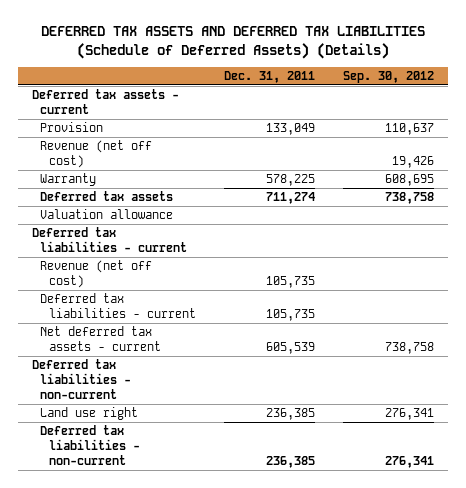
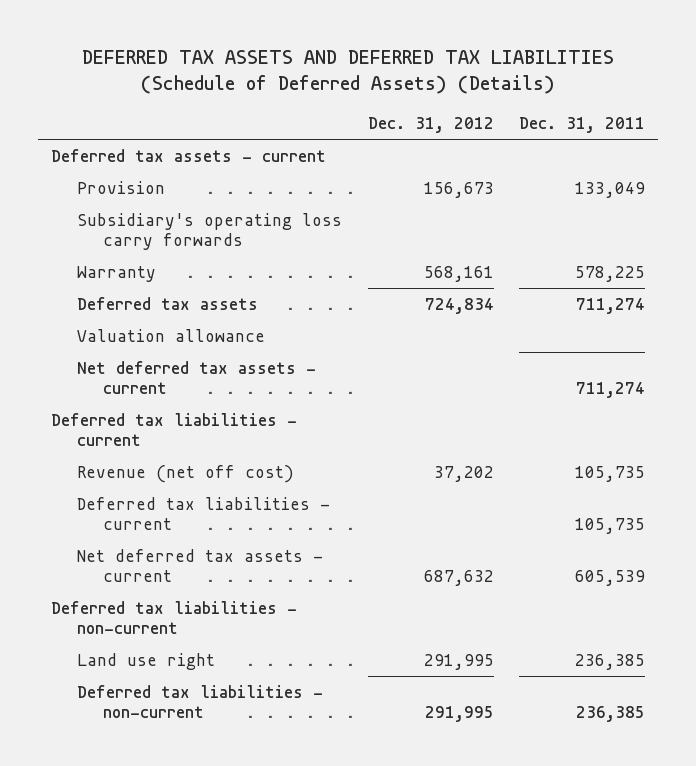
[343,70,435,83] Sep. 30, 2012 -> none
none -> [367,117,494,134] Dec. 31, 2012
[40,140,153,169] Revenue (net off cost) -> none
none -> [77,212,343,250] Subsidiary's operating loss carry forwards
none -> [77,360,317,394] Net deferred tax assets - current

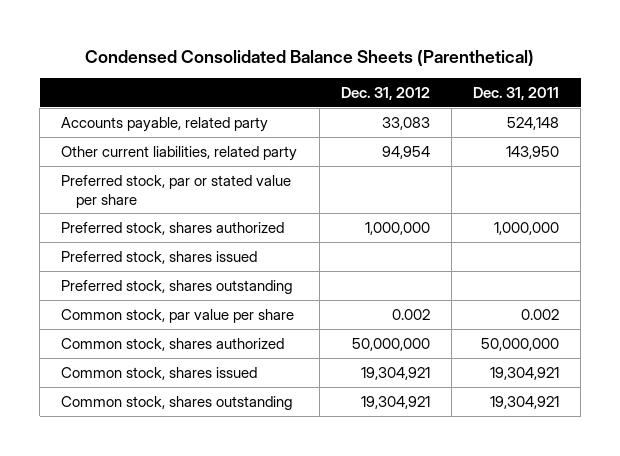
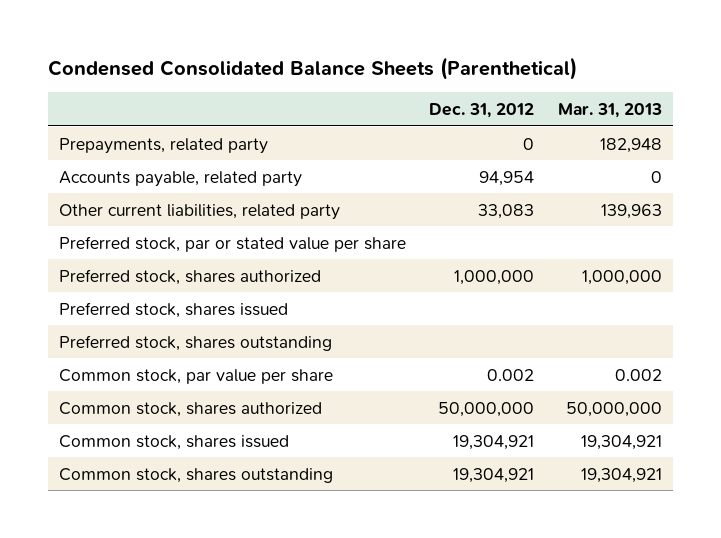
[472,87,559,101] Dec. 31, 2011 -> none
none -> [557,103,662,119] Mar. 31, 2013
none -> [59,137,269,154] Prepayments, related party
[381,116,430,130] 33,083 -> [479,170,535,186] 94,954
[381,145,430,159] 94,954 -> [478,203,535,219] 33,083

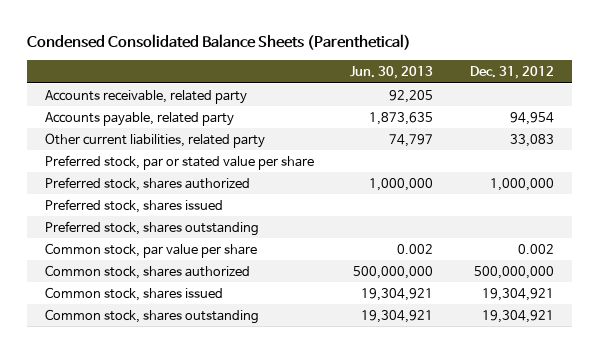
[557,103,662,119] Mar. 31, 2013 -> none
none -> [350,65,434,79] Jun. 30, 2013
[59,137,269,154] Prepayments, related party -> none
none -> [45,89,248,104] Accounts receivable, related party
[438,401,535,417] 50,000,000 -> [473,265,554,279] 500,000,000

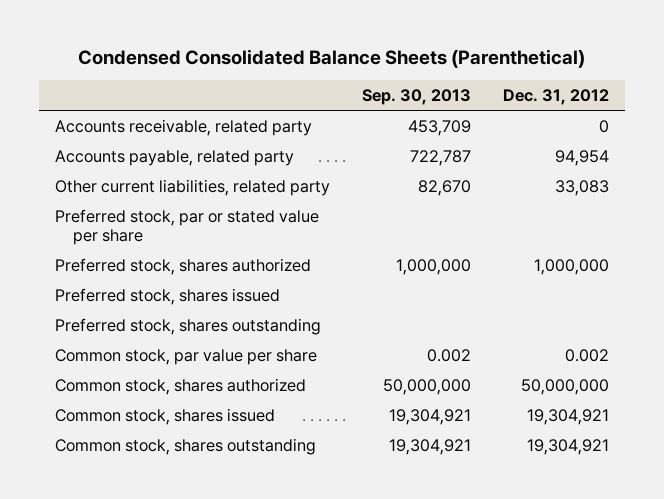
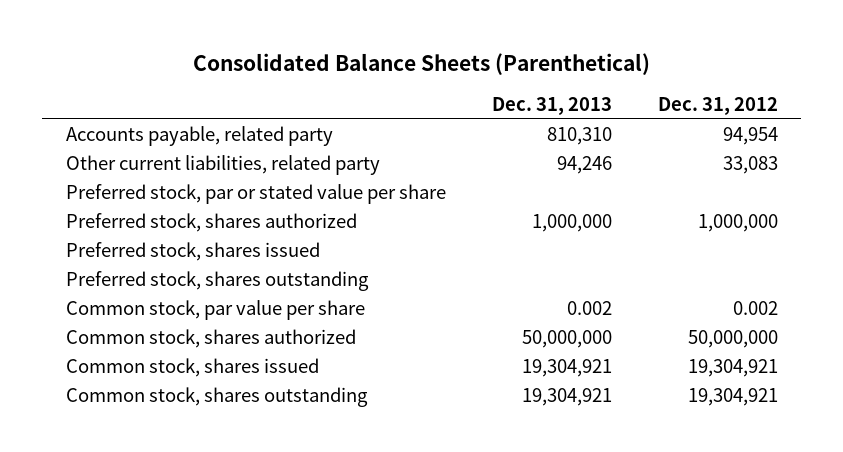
[77,49,585,69] Condensed Consolidated Balance Sheets (Parenthetical) -> [192,52,650,75] Consolidated Balance Sheets (Parenthetical)
[361,89,471,106] Sep. 30, 2013 -> none
none -> [491,96,612,115] Dec. 31, 2013
[54,118,312,136] Accounts receivable, related party -> none

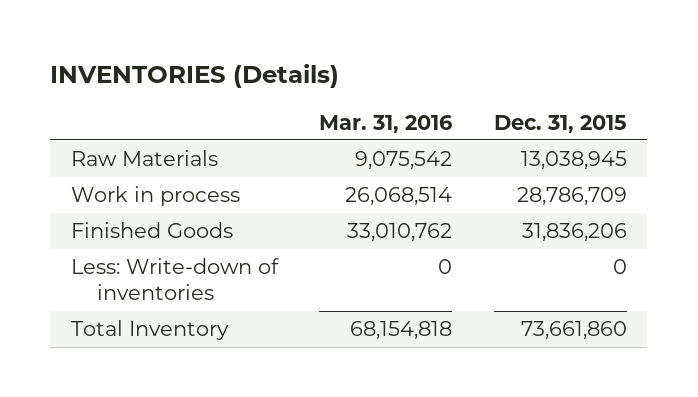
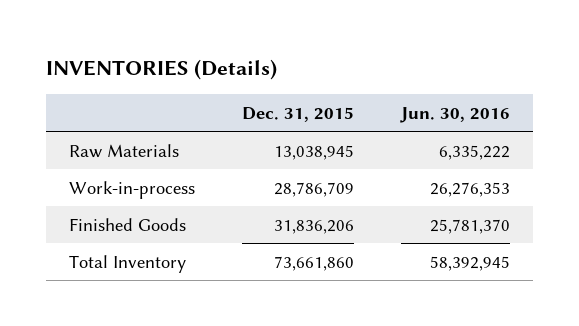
[319,114,453,134] Mar. 31, 2016 -> none
none -> [399,106,510,123] Jun. 30, 2016
[71,186,241,207] Work in process -> [69,180,196,199] Work-in-process
[71,258,280,301] Less: Write-down of inventories -> none

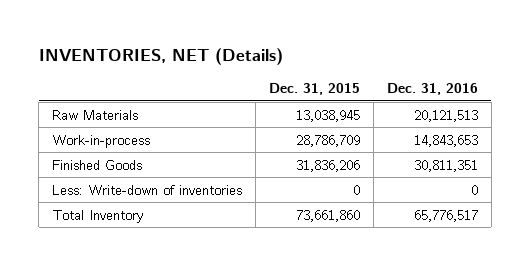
[46,59,278,81] INVENTORIES (Details) -> [38,47,283,65] INVENTORIES, NET (Details)
[399,106,510,123] Jun. 30, 2016 -> none
none -> [386,82,478,95] Dec. 31, 2016
none -> [52,184,243,195] Less: Write-down of inventories

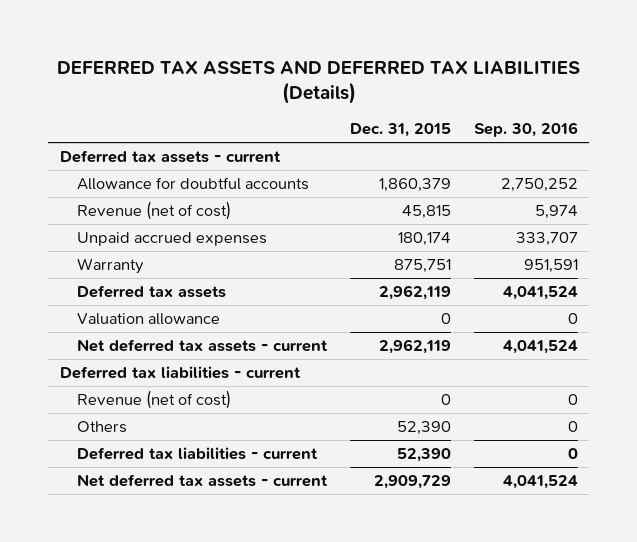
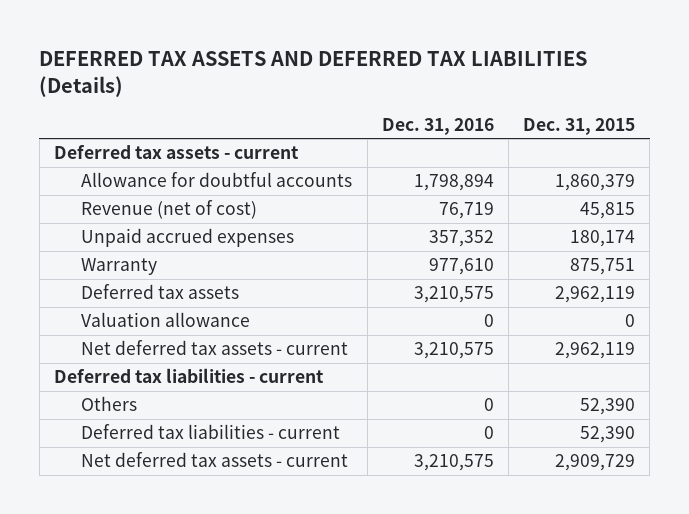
[473,122,578,138] Sep. 30, 2016 -> none
none -> [381,117,494,135] Dec. 31, 2016
[77,389,232,409] Revenue (net of cost) -> none

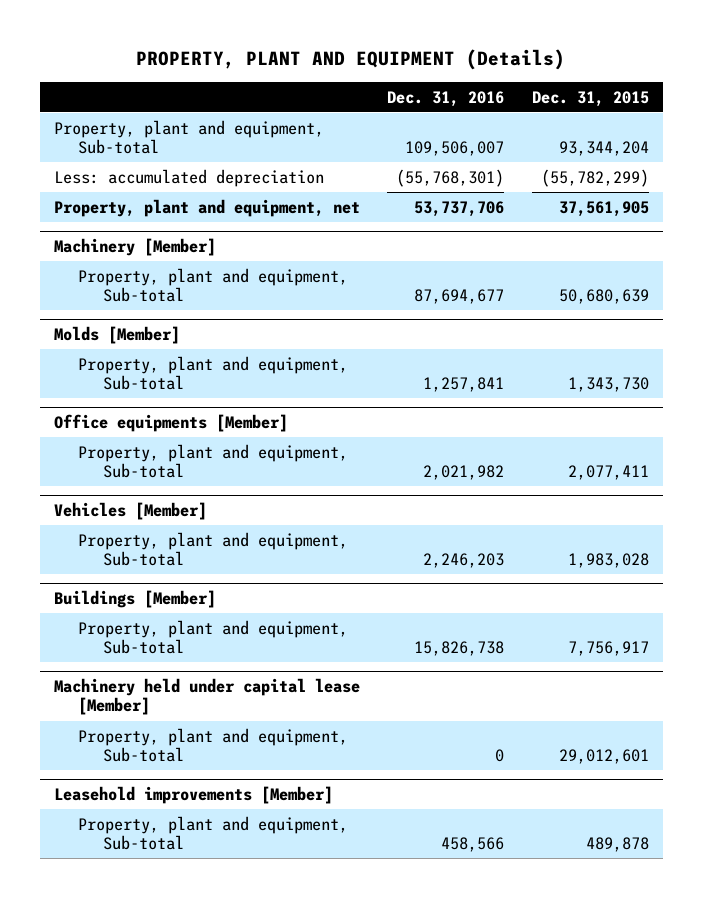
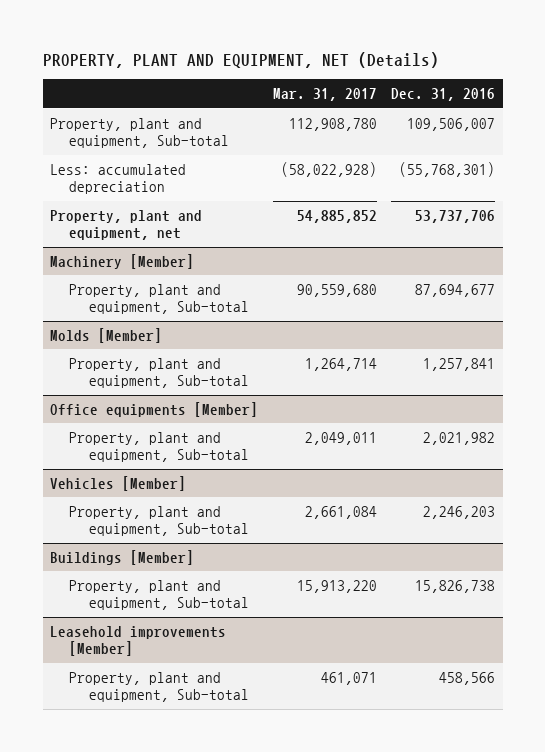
[136,49,566,71] PROPERTY, PLANT AND EQUIPMENT (Details) -> [42,52,439,69] PROPERTY, PLANT AND EQUIPMENT, NET (Details)
[531,90,649,107] Dec. 31, 2015 -> none
none -> [272,88,377,102] Mar. 31, 2017
[53,678,360,716] Machinery held under capital lease [Member] -> none
[78,727,349,762] Property, plant and equipment, Sub-total -> none

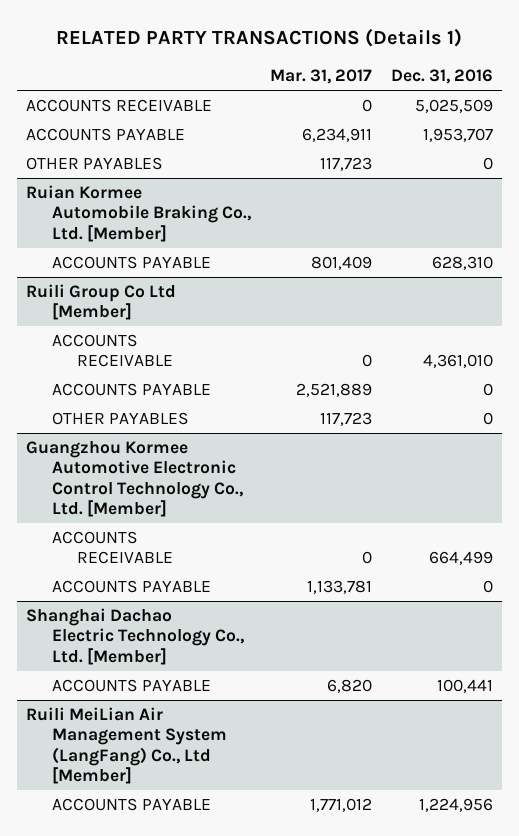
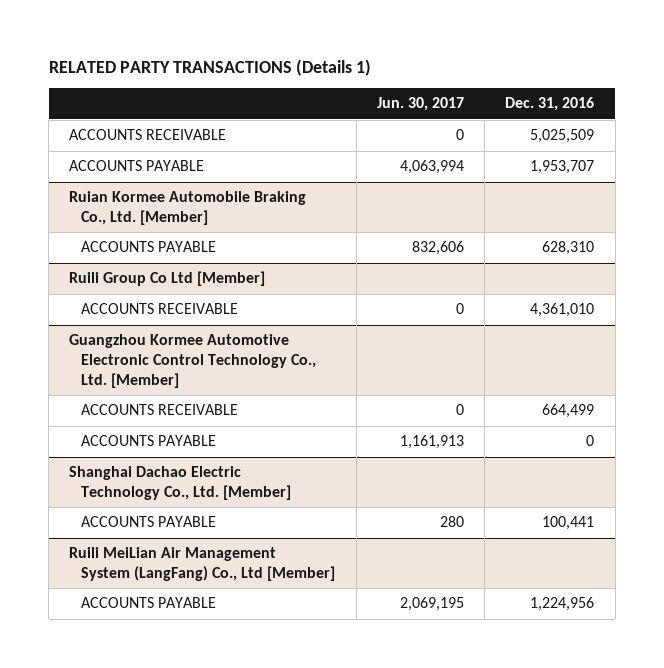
[269,69,372,85] Mar. 31, 2017 -> none
none -> [376,97,464,112] Jun. 30, 2017
[26,156,164,170] OTHER PAYABLES -> none
[51,382,211,396] ACCOUNTS PAYABLE -> none
[51,411,189,425] OTHER PAYABLES -> none

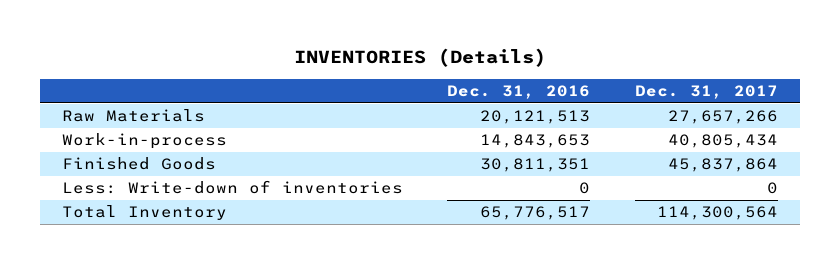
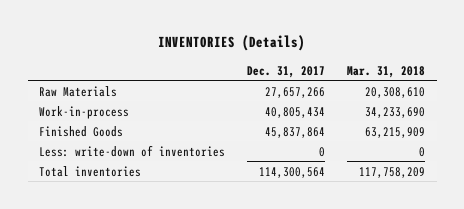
[447,84,591,99] Dec. 31, 2016 -> none
none -> [347,65,426,78] Mar. 31, 2018
[61,180,403,195] Less: Write-down of inventories -> [38,144,225,157] Less: write-down of inventories
[61,205,227,221] Total Inventory -> [38,165,141,177] Total inventories

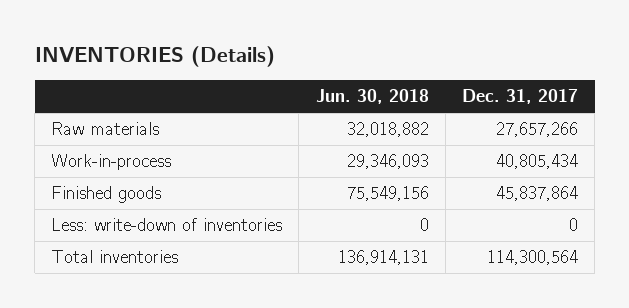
[347,65,426,78] Mar. 31, 2018 -> none
none -> [315,89,429,105] Jun. 30, 2018
[38,85,117,97] Raw Materials -> [51,122,160,136] Raw materials
[38,125,123,137] Finished Goods -> [51,186,162,204] Finished goods

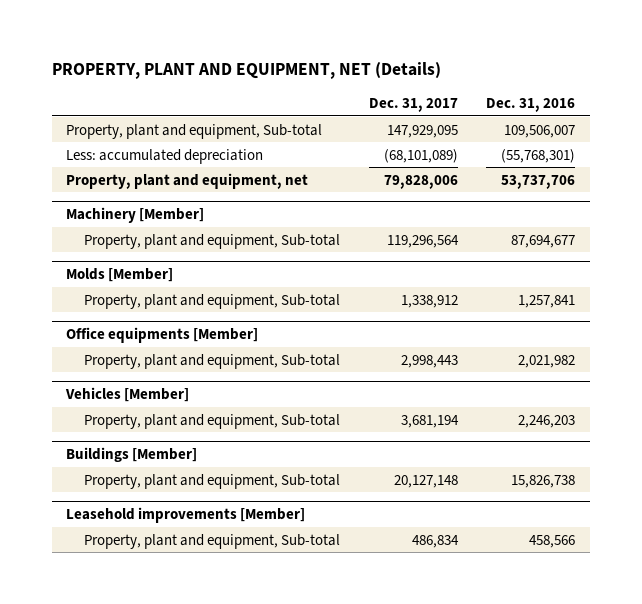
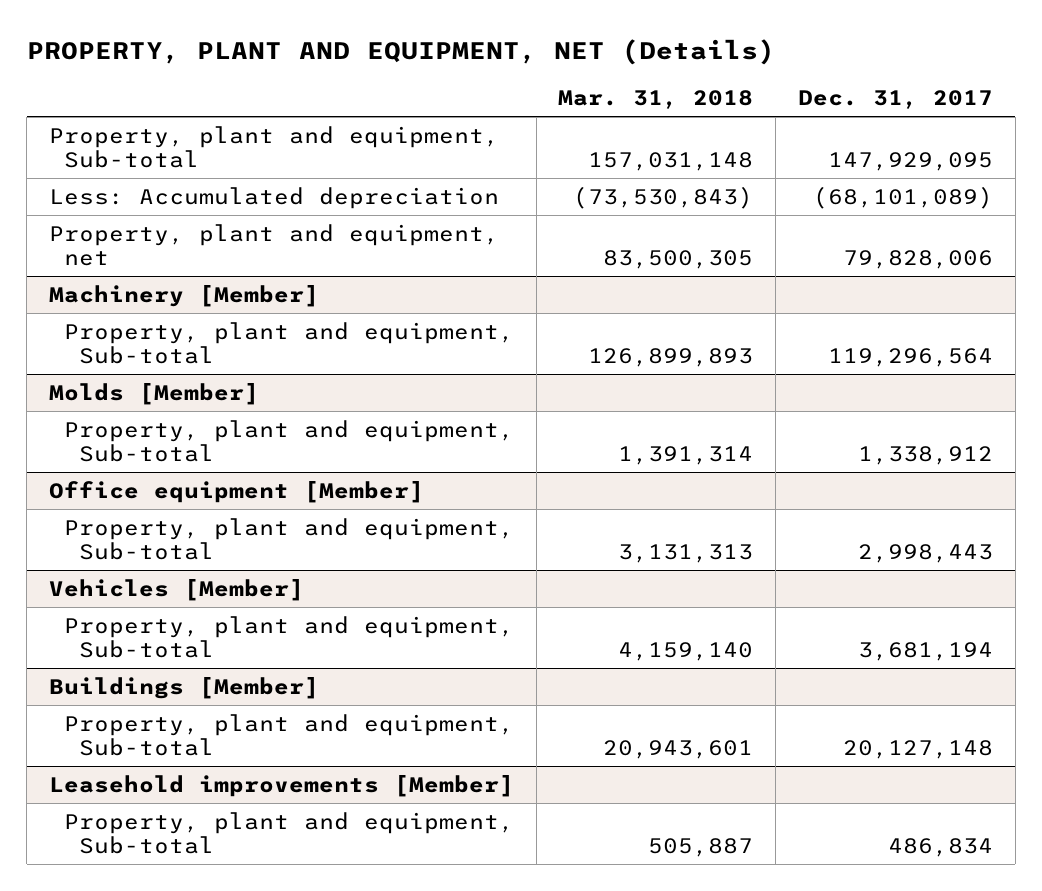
[486,98,576,113] Dec. 31, 2016 -> none
none -> [558,90,754,110] Mar. 31, 2018
[66,148,264,164] Less: accumulated depreciation -> [48,186,499,209] Less: Accumulated depreciation
[66,327,259,344] Office equipments [Member] -> [48,480,424,503] Office equipment [Member]

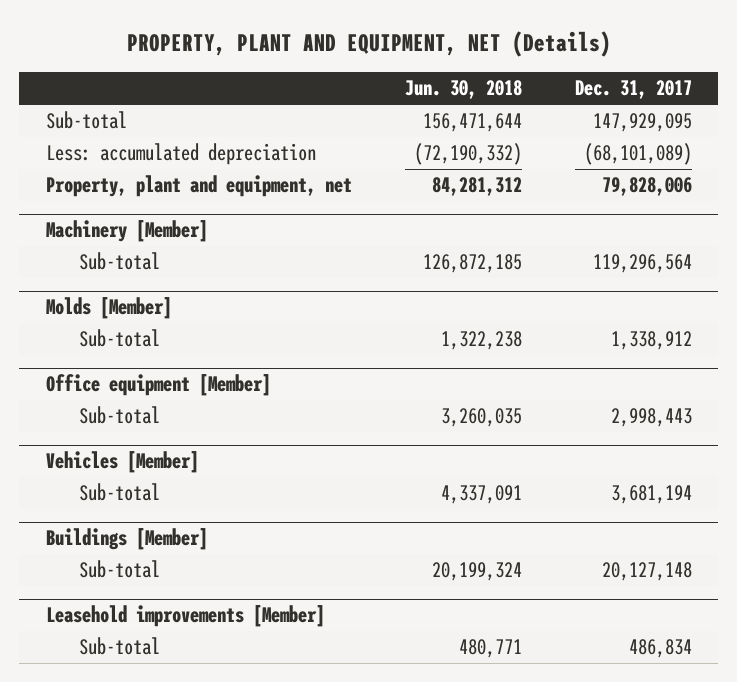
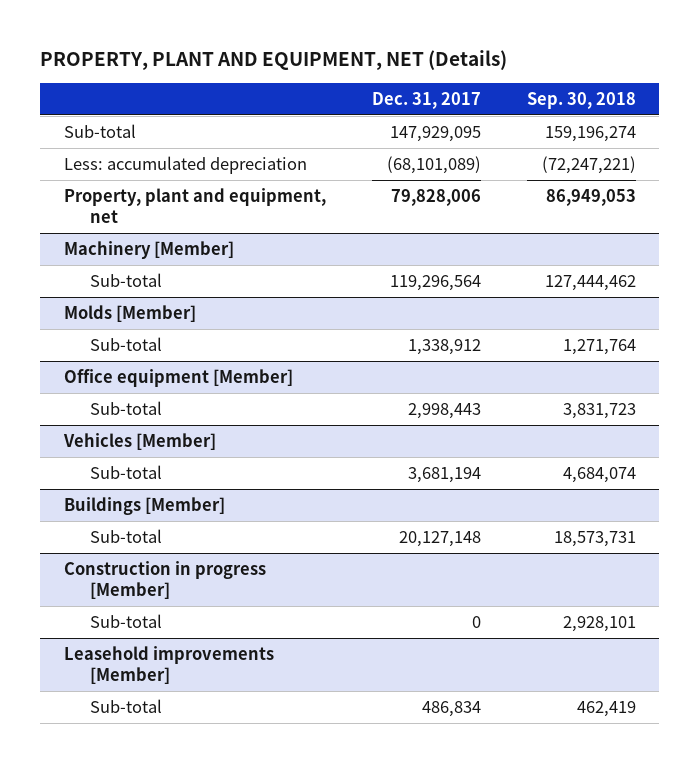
[404,80,522,100] Jun. 30, 2018 -> none
none -> [527,91,637,109] Sep. 30, 2018
none -> [63,561,266,599] Construction in progress [Member]
none -> [89,614,162,629] Sub-total

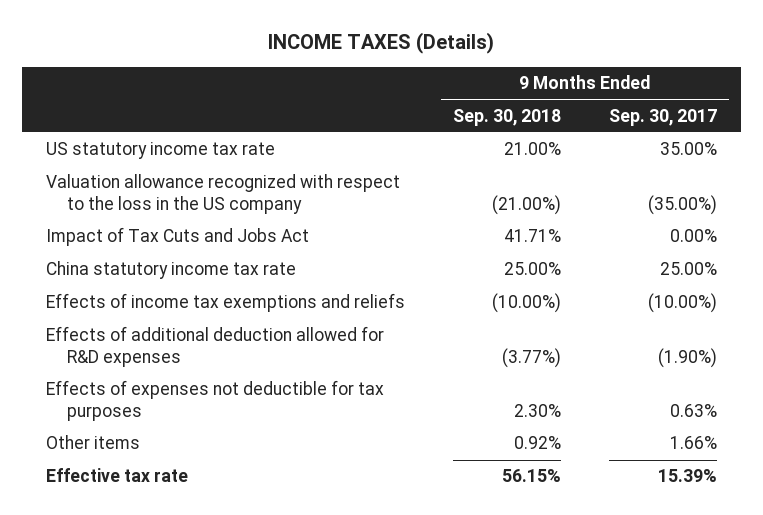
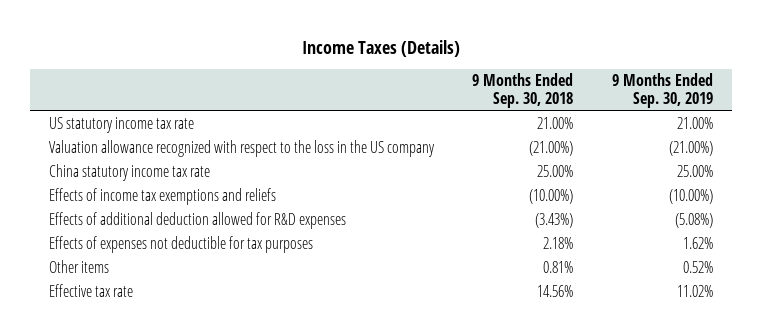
[268,32,495,55] INCOME TAXES (Details) -> [301,39,460,57] Income Taxes (Details)
[608,108,717,126] Sep. 30, 2017 -> none
none -> [611,73,713,109] 9 Months Ended Sep. 30, 2019
[46,227,310,247] Impact of Tax Cuts and Jobs Act -> none
[501,347,561,368] (3.77%) -> [535,213,574,229] (3.43%)
[513,403,561,417] 2.30% -> [543,237,574,250] 2.18%
[513,436,561,450] 0.92% -> [543,261,574,274] 0.81%
[501,469,561,483] 56.15% -> [537,285,574,298] 14.56%

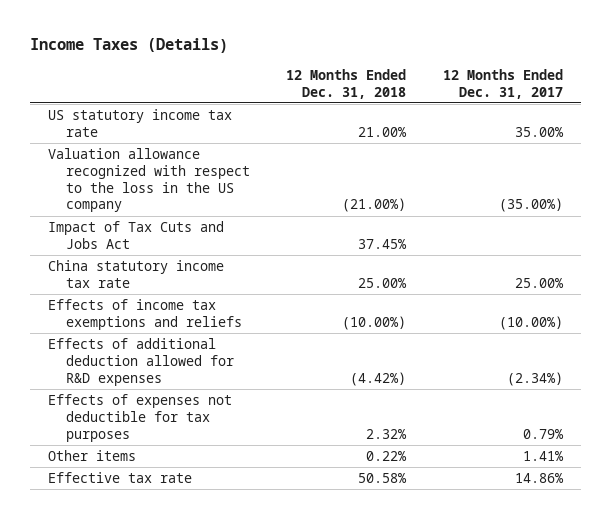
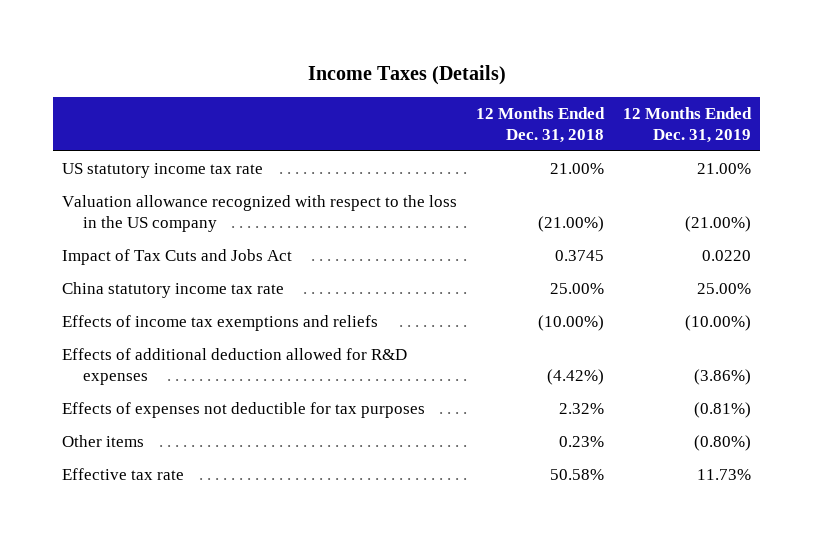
[442,68,563,99] 12 Months Ended Dec. 31, 2017 -> none
none -> [622,106,752,144] 12 Months Ended Dec. 31, 2019
[358,238,408,249] 37.45% -> [555,249,605,261] 0.3745
[366,450,408,461] 0.22% -> [559,435,605,447] 0.23%

